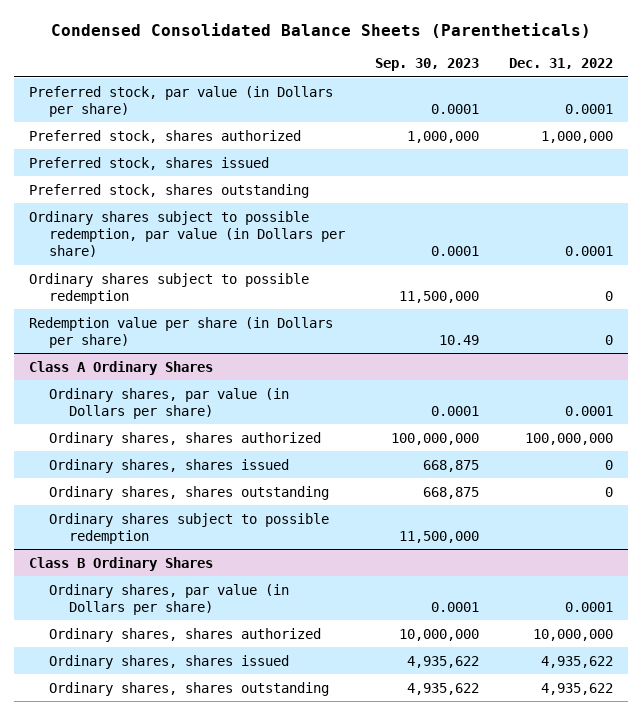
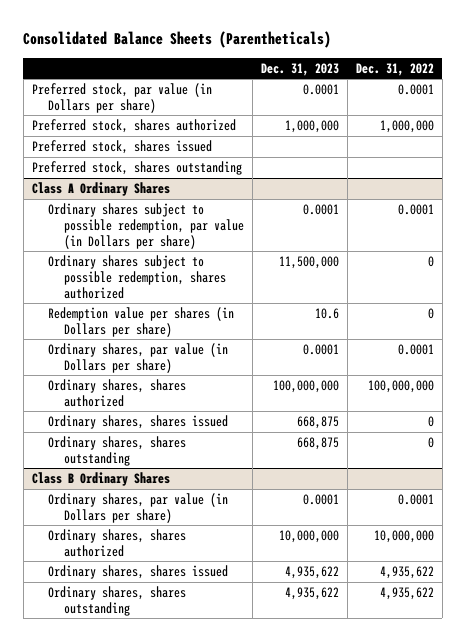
[51,22,592,38] Condensed Consolidated Balance Sheets (Parentheticals) -> [23,31,332,49] Consolidated Balance Sheets (Parentheticals)
[375,58,480,72] Sep. 30, 2023 -> none
none -> [261,62,340,76] Dec. 31, 2023
[29,210,346,258] Ordinary shares subject to possible redemption, par value (in Dollars per share) -> none
[29,272,310,304] Ordinary shares subject to possible redemption -> none
[29,316,334,348] Redemption value per share (in Dollars per share) -> none
none -> [48,203,245,249] Ordinary shares subject to possible redemption, par value (in Dollars per share)
none -> [48,255,227,299] Ordinary shares subject to possible redemption, shares authorized
none -> [48,307,235,337] Redemption value per shares (in Dollars per share)
[49,512,330,544] Ordinary shares subject to possible redemption -> none

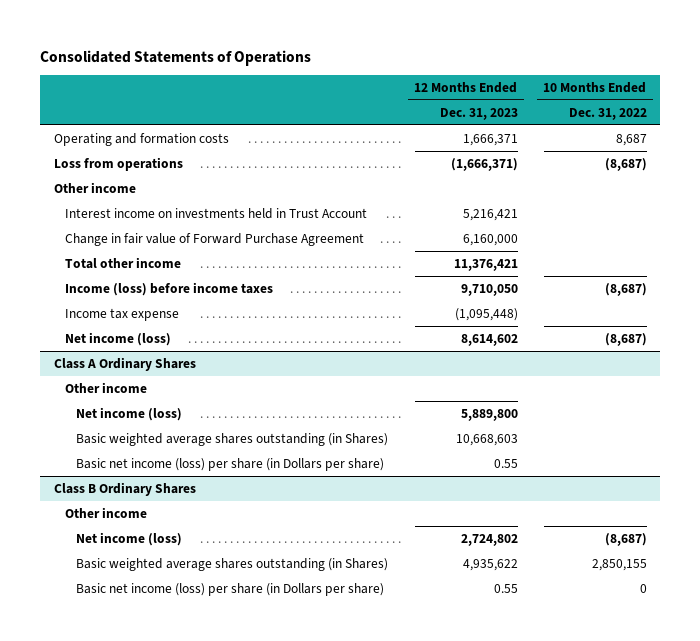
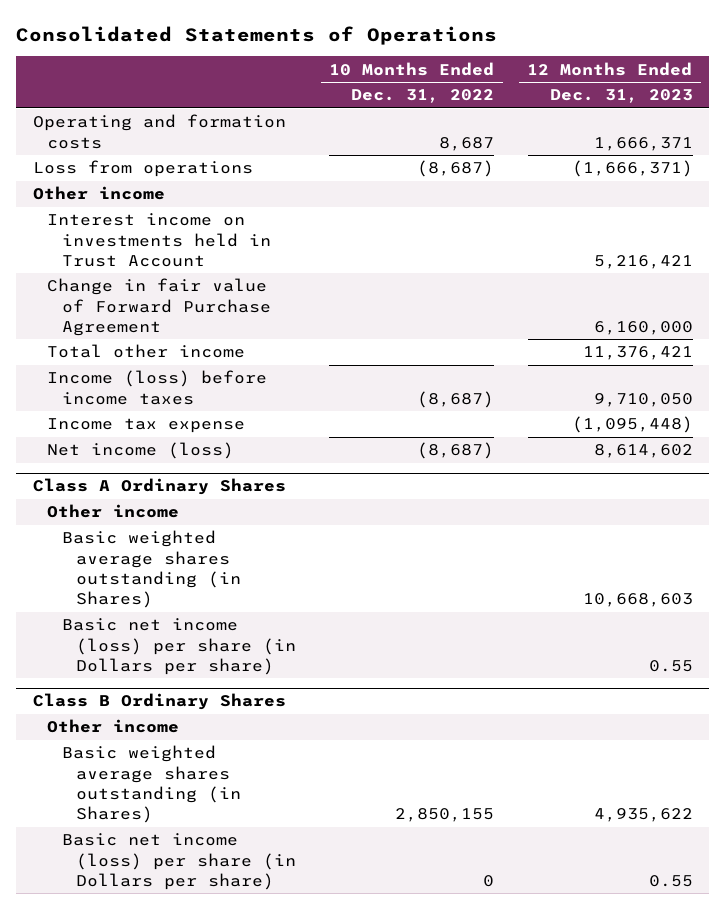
[76,406,183,421] Net income (loss) -> none
[76,531,183,546] Net income (loss) -> none

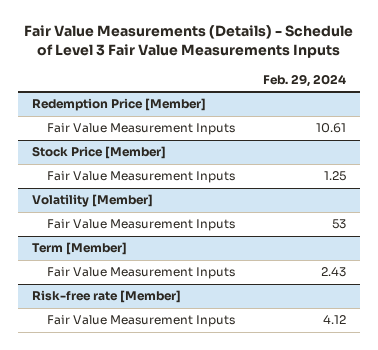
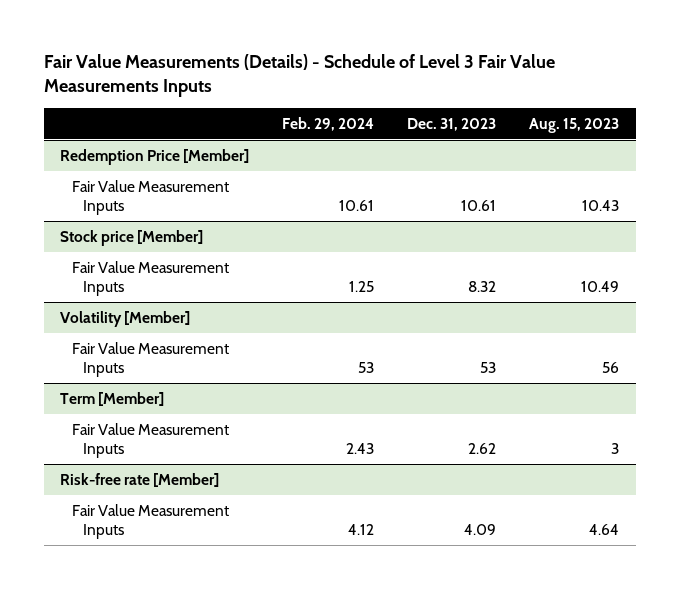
none -> [407,117,497,131] Dec. 31, 2023
none -> [529,117,620,133] Aug. 15, 2023
[31,146,166,160] Stock Price [Member] -> [60,229,204,246] Stock price [Member]

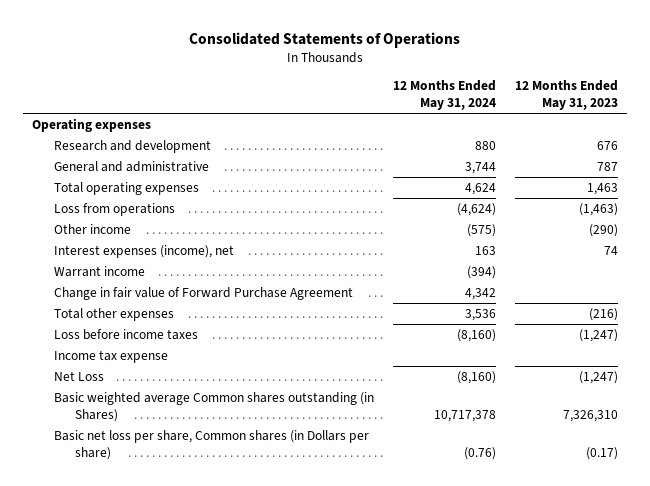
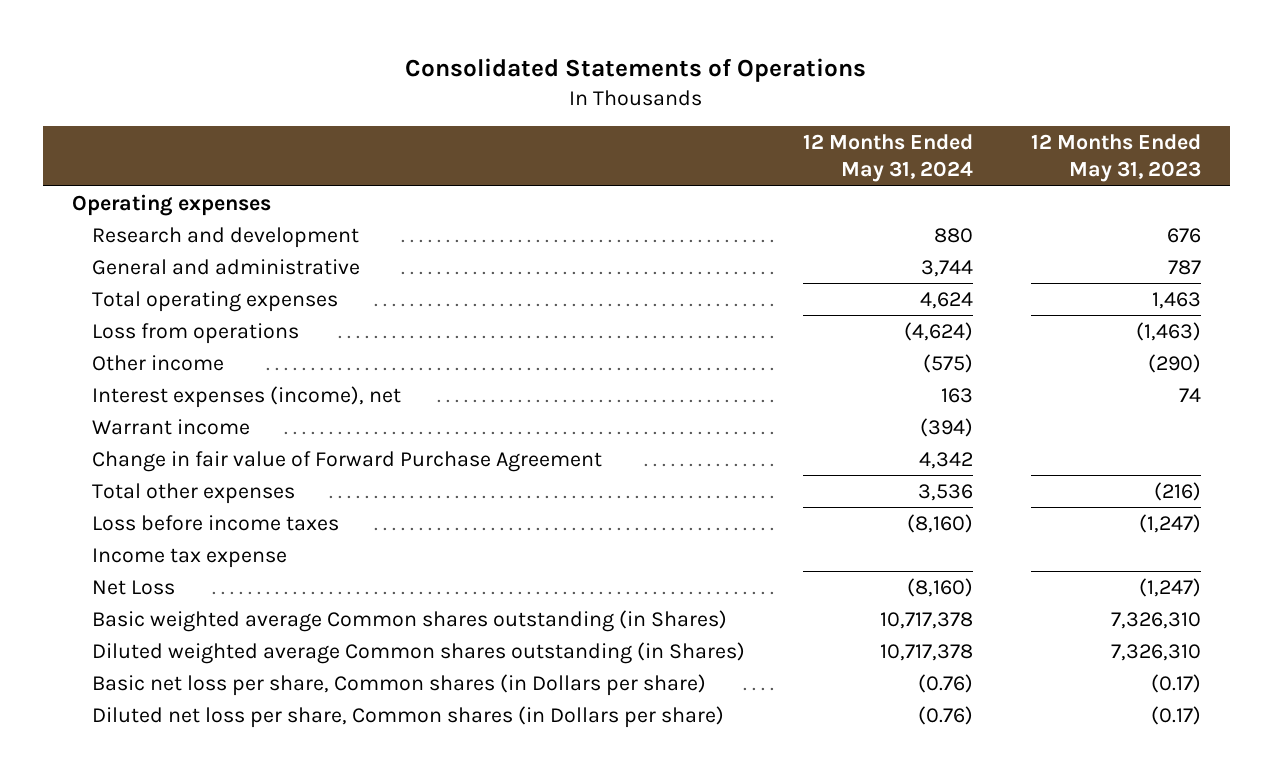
none -> [91,641,745,664] Diluted weighted average Common shares outstanding (in Shares)
none -> [91,705,724,728] Diluted net loss per share, Common shares (in Dollars per share)

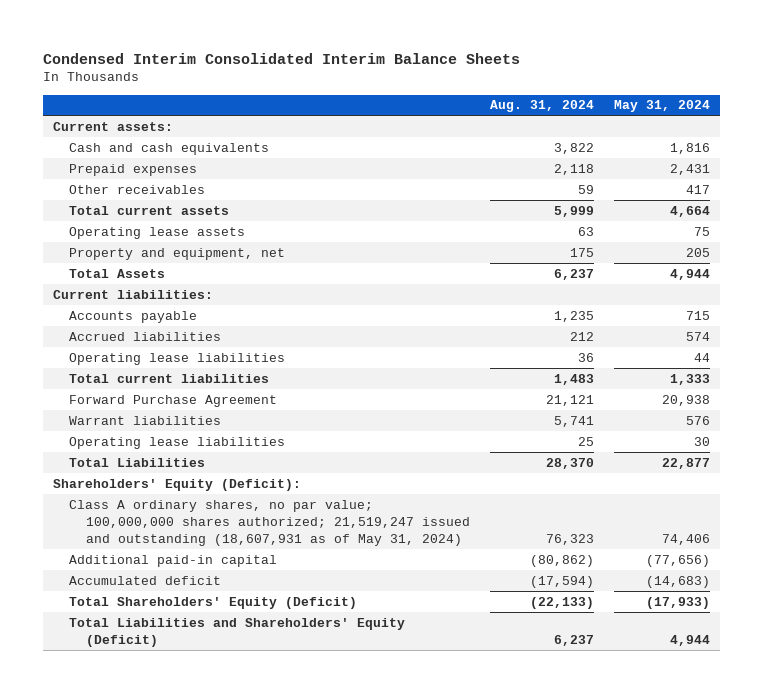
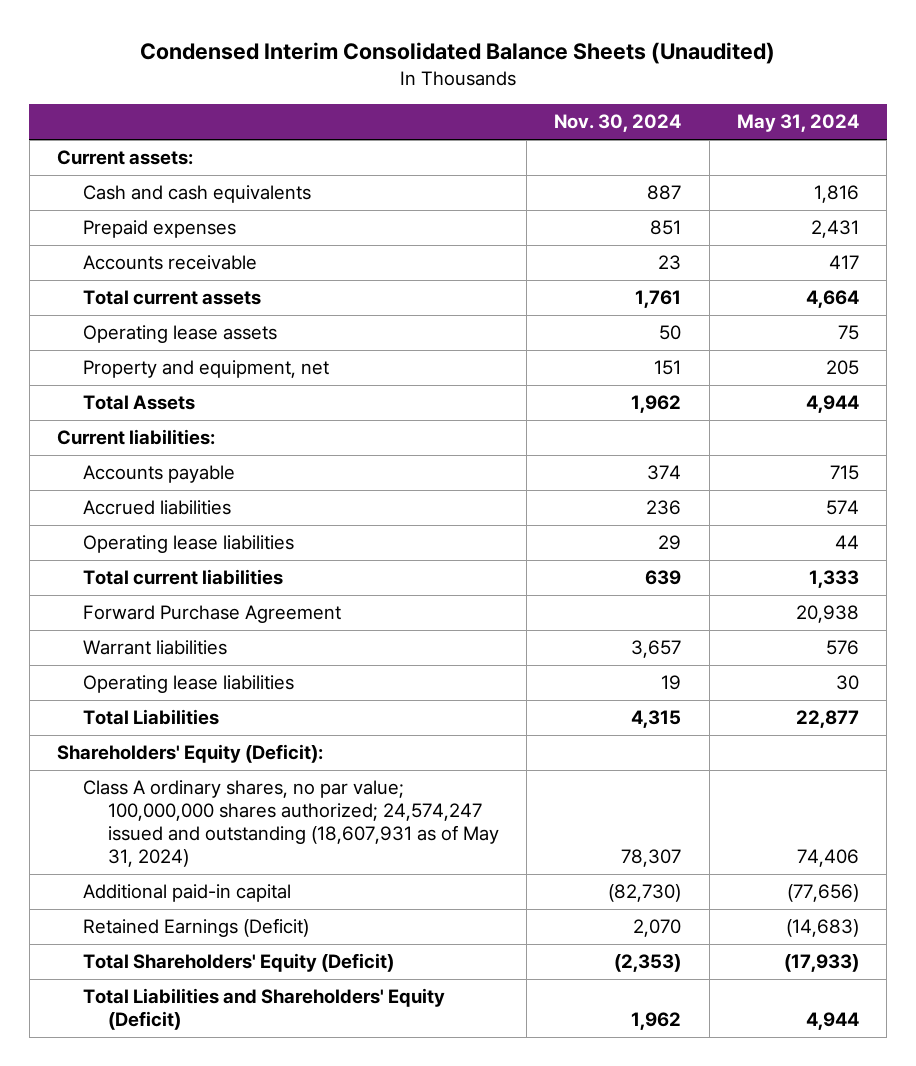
[43,52,521,64] Condensed Interim Consolidated Interim Balance Sheets -> [139,42,775,65] Condensed Interim Consolidated Balance Sheets (Unaudited)
[489,100,594,113] Aug. 31, 2024 -> none
none -> [554,114,682,133] Nov. 30, 2024
[69,184,206,194] Other receivables -> [82,255,257,271] Accounts receivable
[69,499,470,546] Class A ordinary shares, no par value; 100,000,000 shares authorized; 21,519,247 issued and outstanding (18,607,931 as of May 31, 2024) -> [82,780,499,868] Class A ordinary shares, no par value; 100,000,000 shares authorized; 24,574,247 issued and outstanding (18,607,931 as of May 31, 2024)
[69,575,222,585] Accumulated deficit -> [82,918,309,938] Retained Earnings (Deficit)

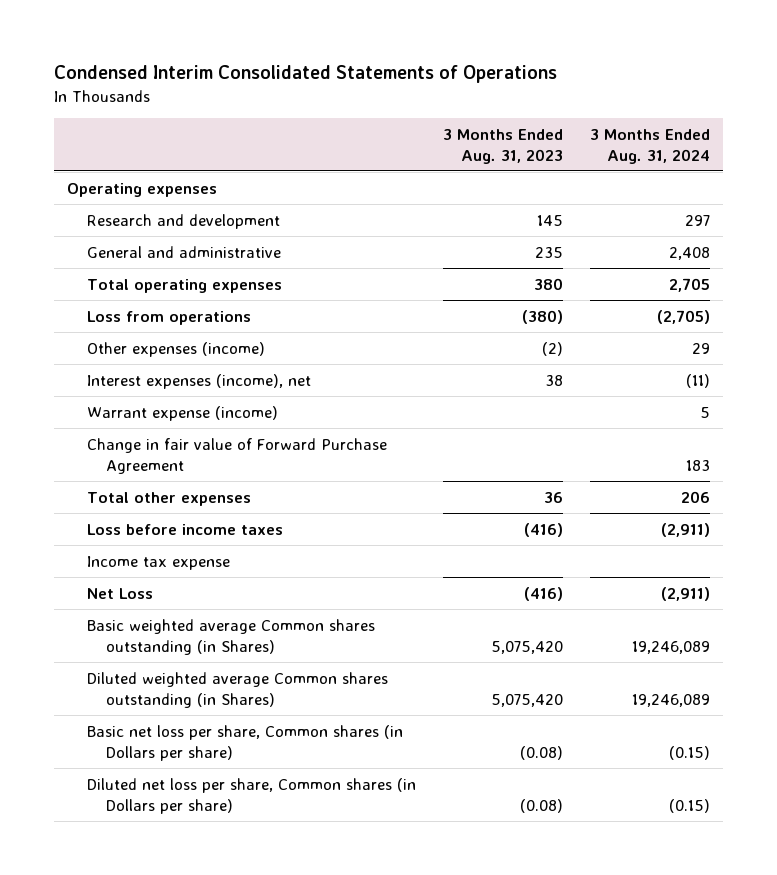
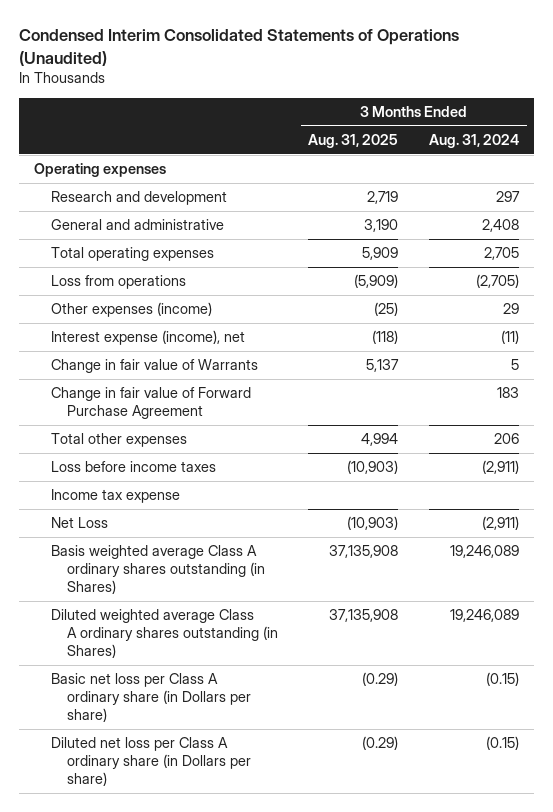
[53,65,557,84] Condensed Interim Consolidated Statements of Operations -> [18,29,459,66] Condensed Interim Consolidated Statements of Operations (Unaudited)
[442,128,563,164] 3 Months Ended Aug. 31, 2023 -> none
none -> [308,134,399,149] Aug. 31, 2025
[86,373,311,389] Interest expenses (income), net -> [50,330,245,346] Interest expense (income), net
[86,405,278,421] Warrant expense (income) -> [50,359,258,374] Change in fair value of Warrants
[86,618,375,655] Basic weighted average Common shares outstanding (in Shares) -> [50,545,266,594] Basis weighted average Class A ordinary shares outstanding (in Shares)
[86,671,388,708] Diluted weighted average Common shares outstanding (in Shares) -> [50,609,279,658] Diluted weighted average Class A ordinary shares outstanding (in Shares)
[86,724,403,761] Basic net loss per share, Common shares (in Dollars per share) -> [50,673,252,722] Basic net loss per Class A ordinary share (in Dollars per share)
[86,777,416,814] Diluted net loss per share, Common shares (in Dollars per share) -> [50,737,252,786] Diluted net loss per Class A ordinary share (in Dollars per share)

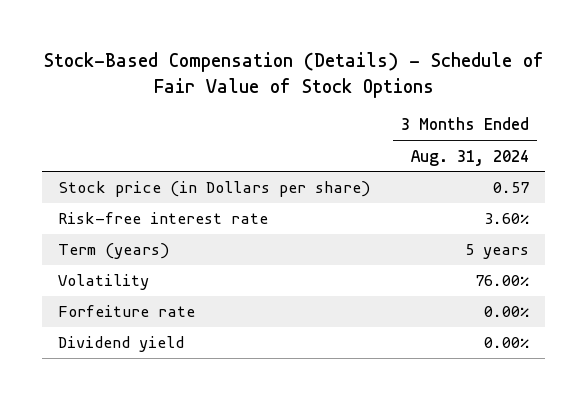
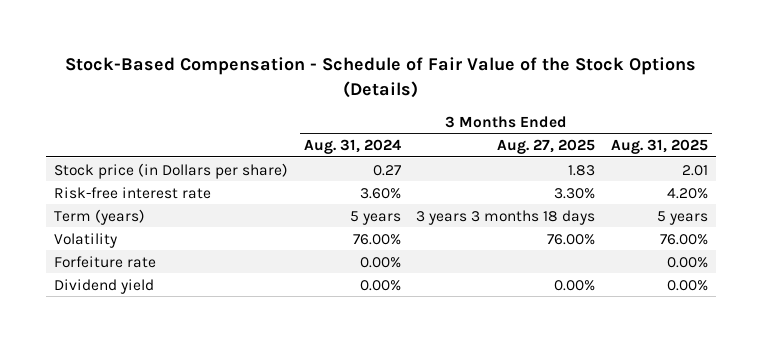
[43,52,544,98] Stock-Based Compensation (Details) - Schedule of Fair Value of Stock Options -> [65,57,697,98] Stock-Based Compensation - Schedule of Fair Value of the Stock Options (Details)
none -> [497,139,596,155] Aug. 27, 2025
none -> [611,139,709,155] Aug. 31, 2025
[493,182,530,194] 0.57 -> [372,164,401,176] 0.27

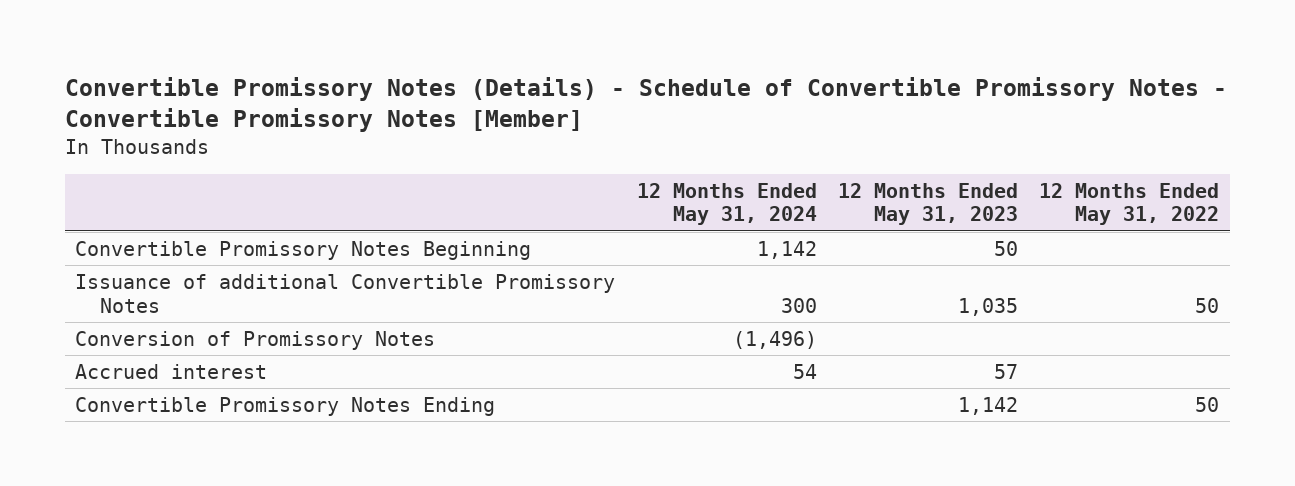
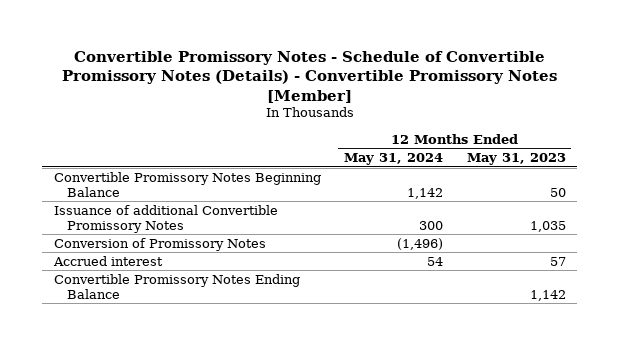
[64,76,1227,132] Convertible Promissory Notes (Details) - Schedule of Convertible Promissory Notes - Convertible Promissory Notes [Member] -> [61,50,557,103] Convertible Promissory Notes - Schedule of Convertible Promissory Notes (Details) - Convertible Promissory Notes [Member]
[1039,182,1220,226] 12 Months Ended May 31, 2022 -> none
[75,240,532,260] Convertible Promissory Notes Beginning -> [54,171,322,197] Convertible Promissory Notes Beginning Balance
[75,396,496,416] Convertible Promissory Notes Ending -> [54,273,301,299] Convertible Promissory Notes Ending Balance

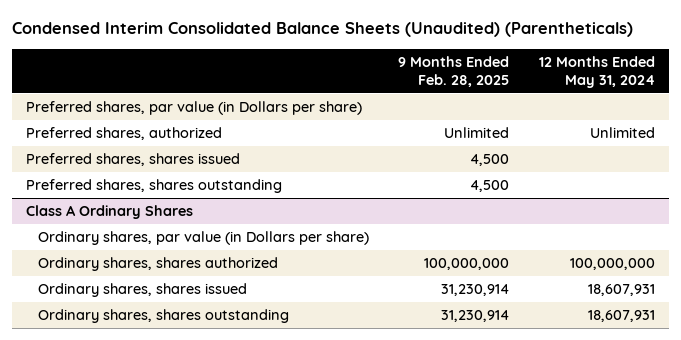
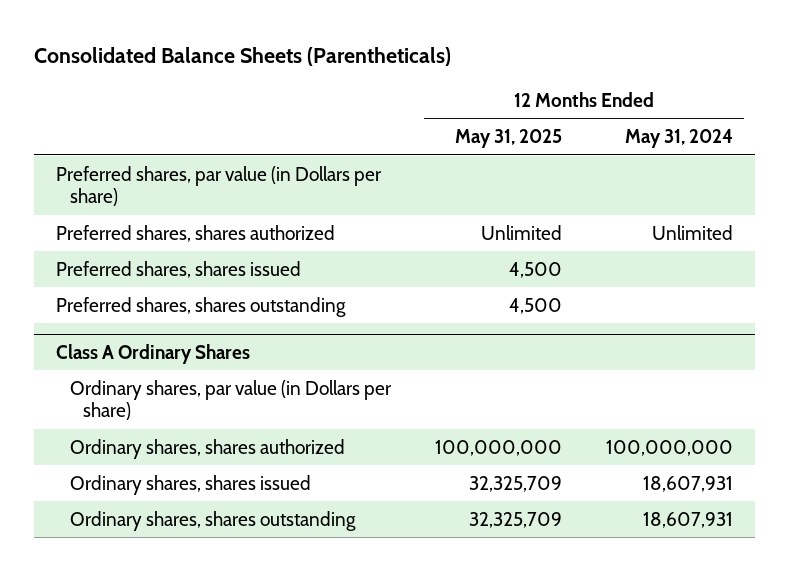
[11,22,633,38] Condensed Interim Consolidated Balance Sheets (Unaudited) (Parentheticals) -> [34,47,452,67] Consolidated Balance Sheets (Parentheticals)
[398,55,510,87] 9 Months Ended Feb. 28, 2025 -> none
none -> [454,129,562,149] May 31, 2025
[26,127,223,141] Preferred shares, authorized -> [56,224,336,242] Preferred shares, shares authorized

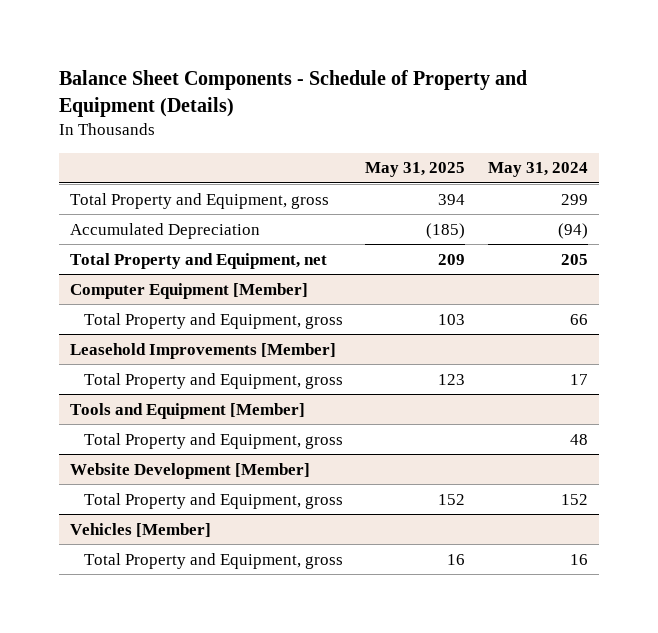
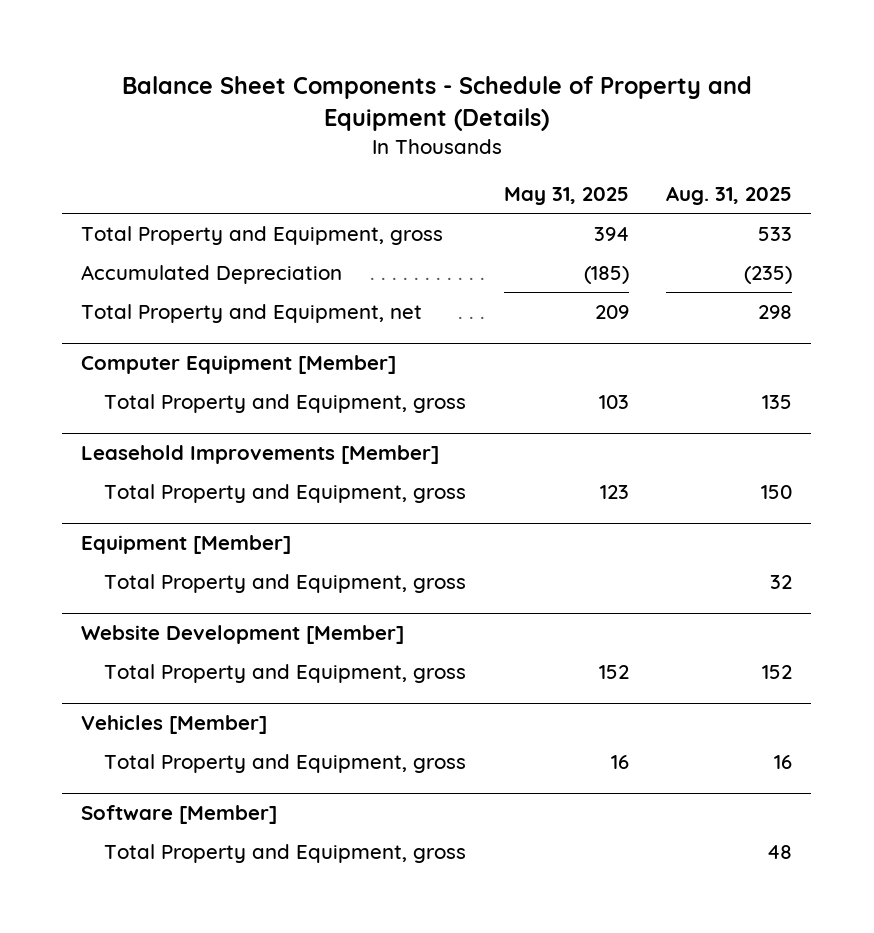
[487,162,588,178] May 31, 2024 -> none
none -> [666,186,793,206] Aug. 31, 2025
[69,402,305,419] Tools and Equipment [Member] -> [81,534,292,554] Equipment [Member]
none -> [81,804,278,824] Software [Member]
none -> [103,843,466,863] Total Property and Equipment, gross

